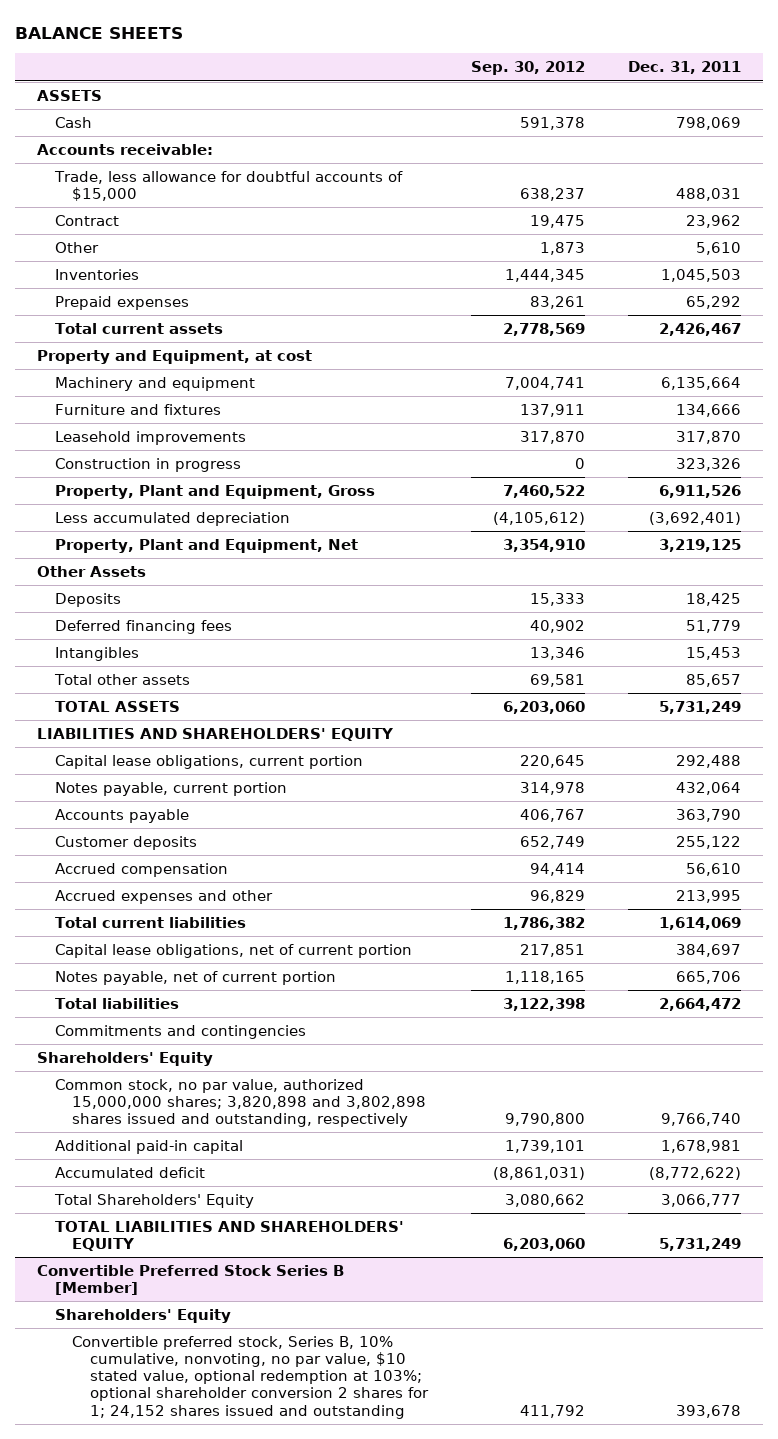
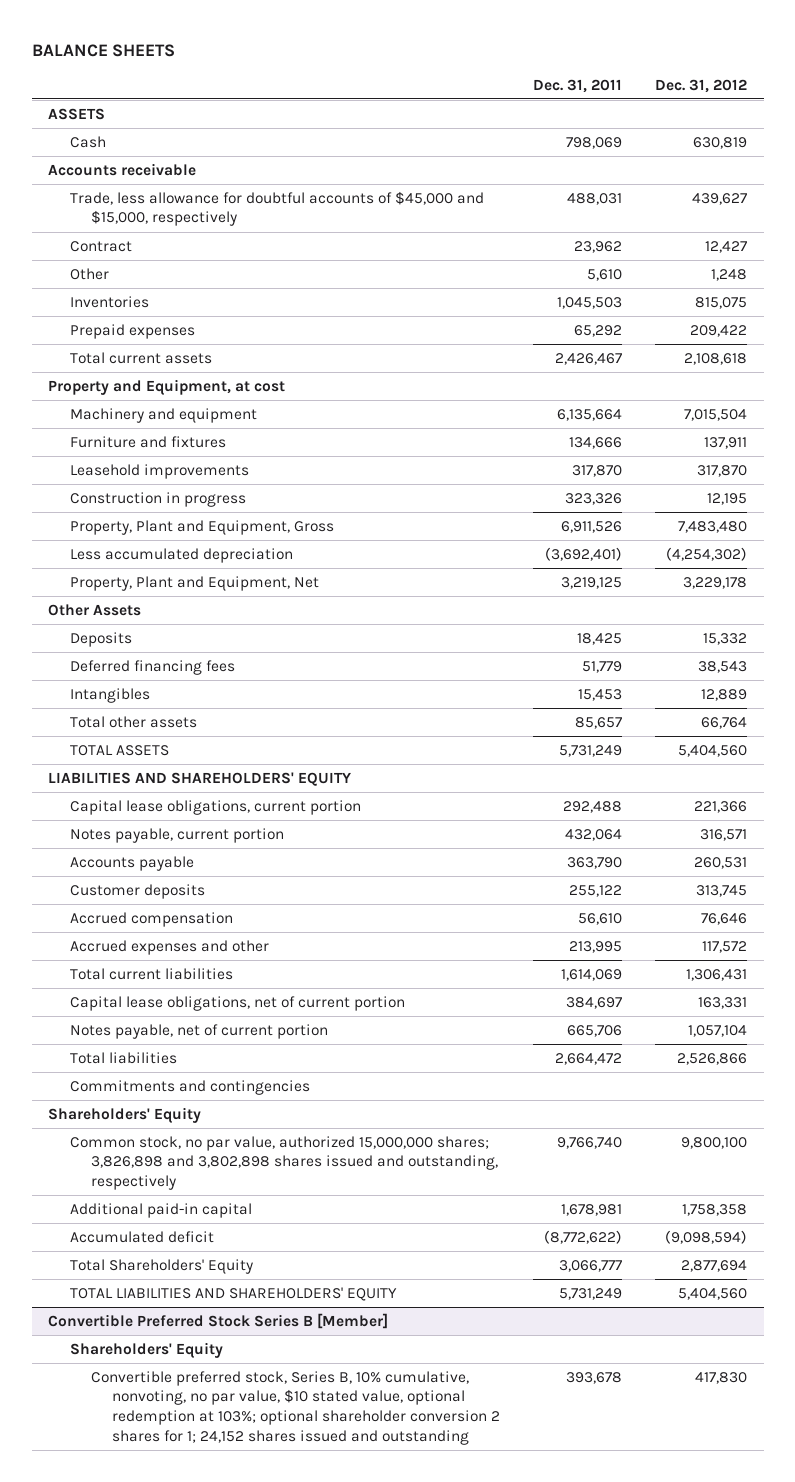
[471,61,586,76] Sep. 30, 2012 -> none
none -> [655,78,748,93] Dec. 31, 2012
[37,143,214,155] Accounts receivable: -> [48,162,197,176] Accounts receivable
[53,170,403,202] Trade, less allowance for doubtful accounts of $15,000 -> [69,190,484,227] Trade, less allowance for doubtful accounts of $45,000 and $15,000, respectively
[54,1078,427,1128] Common stock, no par value, authorized 15,000,000 shares; 3,820,898 and 3,802,898 shares issued and outstanding, respectively -> [69,1135,499,1191] Common stock, no par value, authorized 15,000,000 shares; 3,826,898 and 3,802,898 shares issued and outstanding, respectively

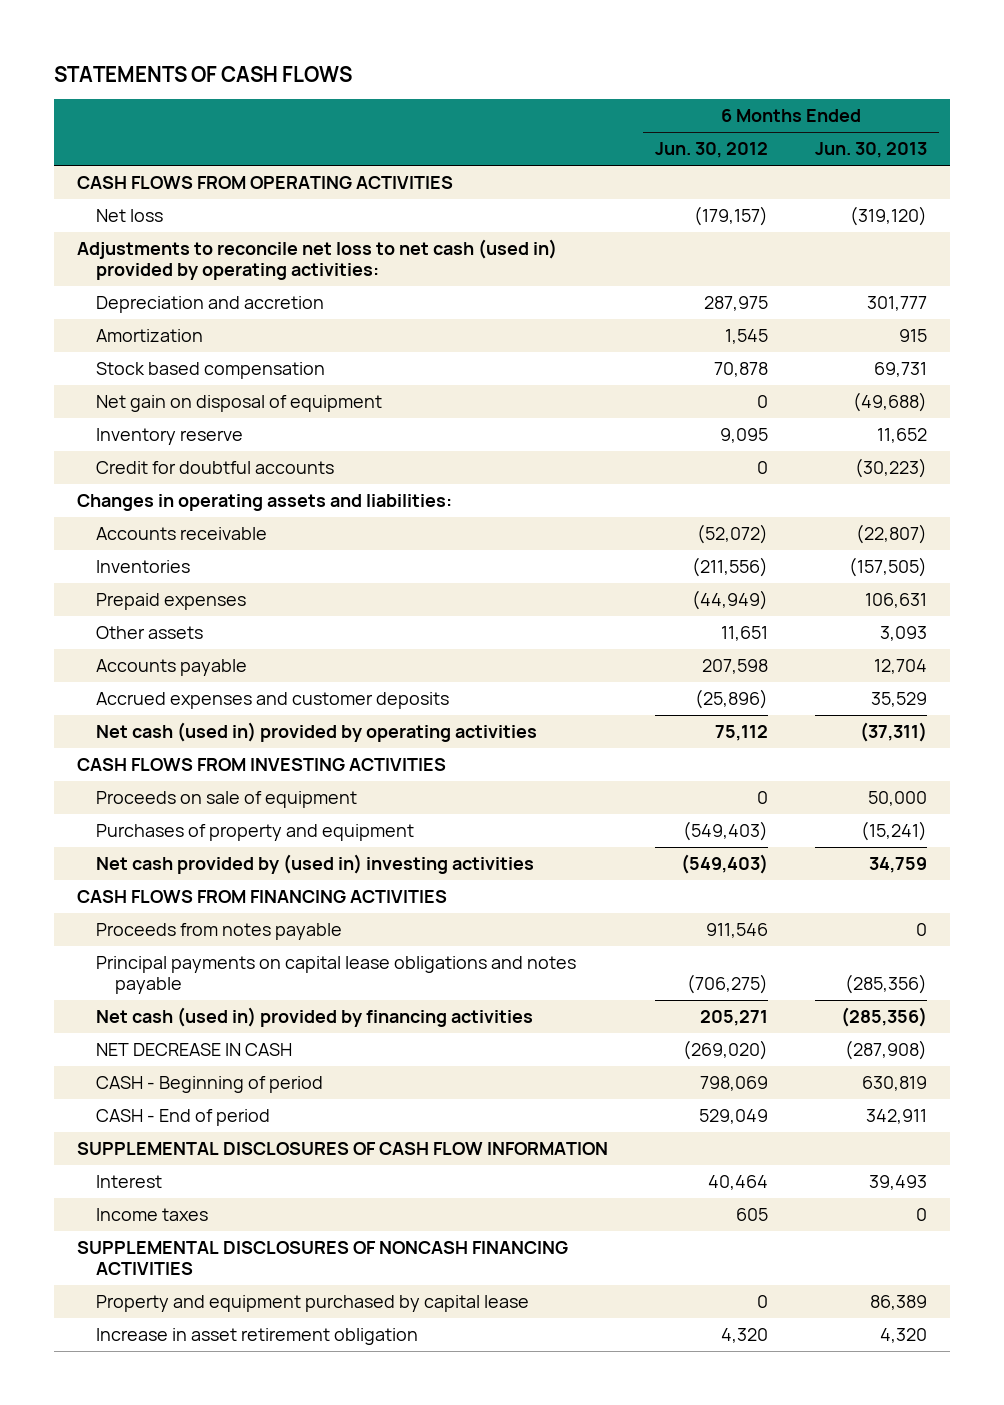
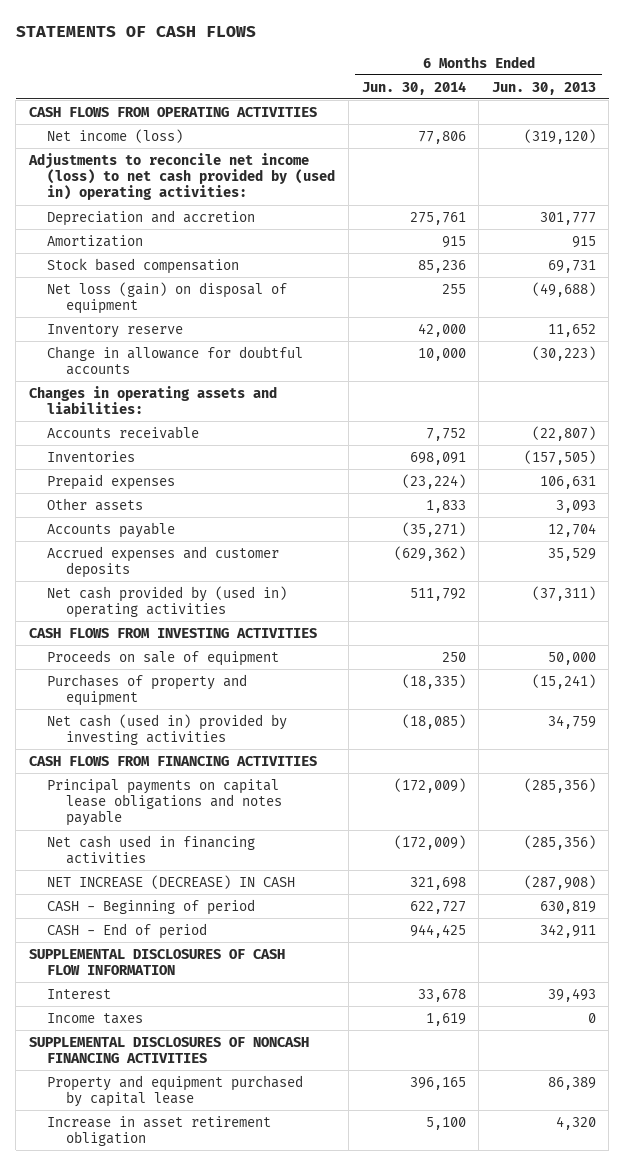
[655,142,769,159] Jun. 30, 2012 -> none
none -> [361,80,466,95] Jun. 30, 2014
[96,208,164,222] Net loss -> [47,128,184,143] Net income (loss)
[77,238,558,281] Adjustments to reconcile net loss to net cash (used in) provided by operating activities: -> [28,152,336,201] Adjustments to reconcile net income (loss) to net cash provided by (used in) operating activities:
[96,394,383,412] Net gain on disposal of equipment -> [47,281,288,315] Net loss (gain) on disposal of equipment
[96,460,335,474] Credit for doubtful accounts -> [47,345,304,376] Change in allowance for doubtful accounts
[96,721,538,742] Net cash (used in) provided by operating activities -> [47,585,288,619] Net cash provided by (used in) operating activities
[96,853,535,874] Net cash provided by (used in) investing activities -> [47,713,288,746] Net cash (used in) provided by investing activities
[96,922,343,940] Proceeds from notes payable -> none
[96,1006,534,1027] Net cash (used in) provided by financing activities -> [47,834,256,865] Net cash used in financing activities
[96,1042,293,1056] NET DECREASE IN CASH -> [47,874,296,889] NET INCREASE (DECREASE) IN CASH

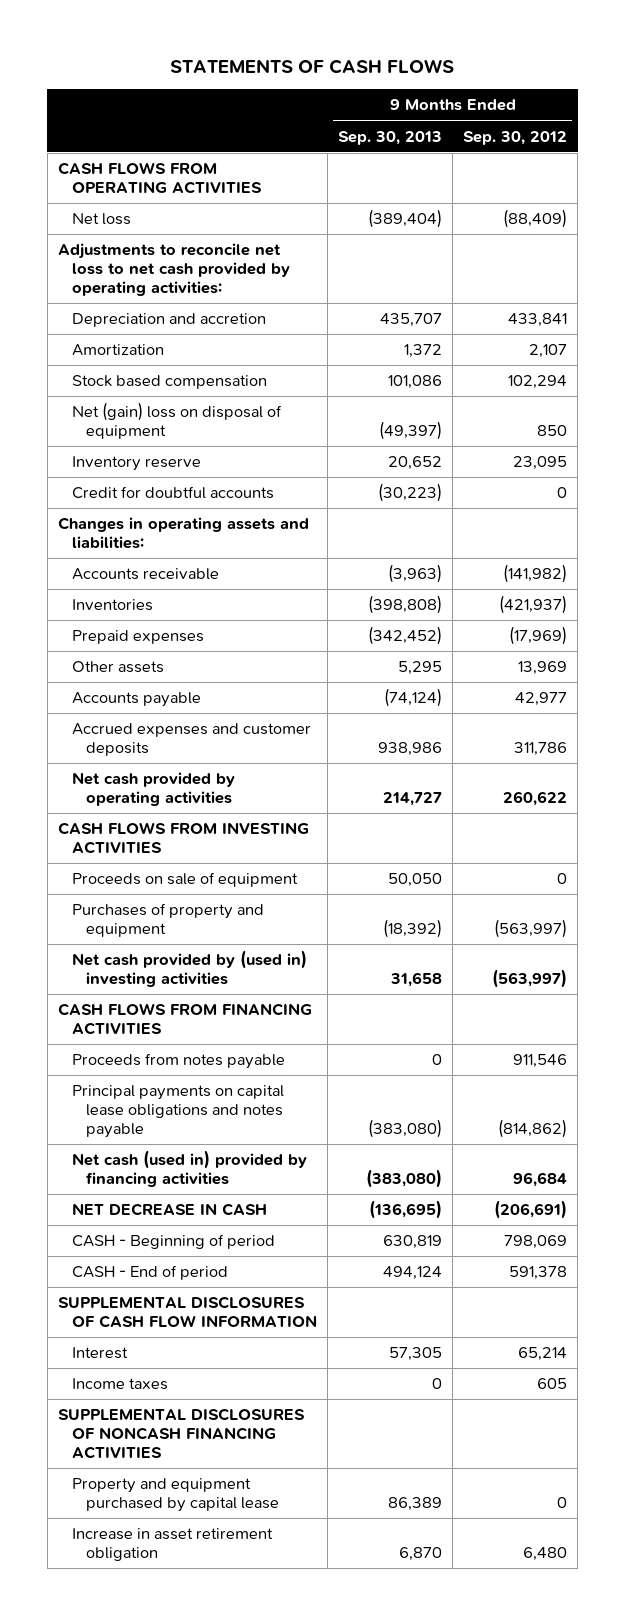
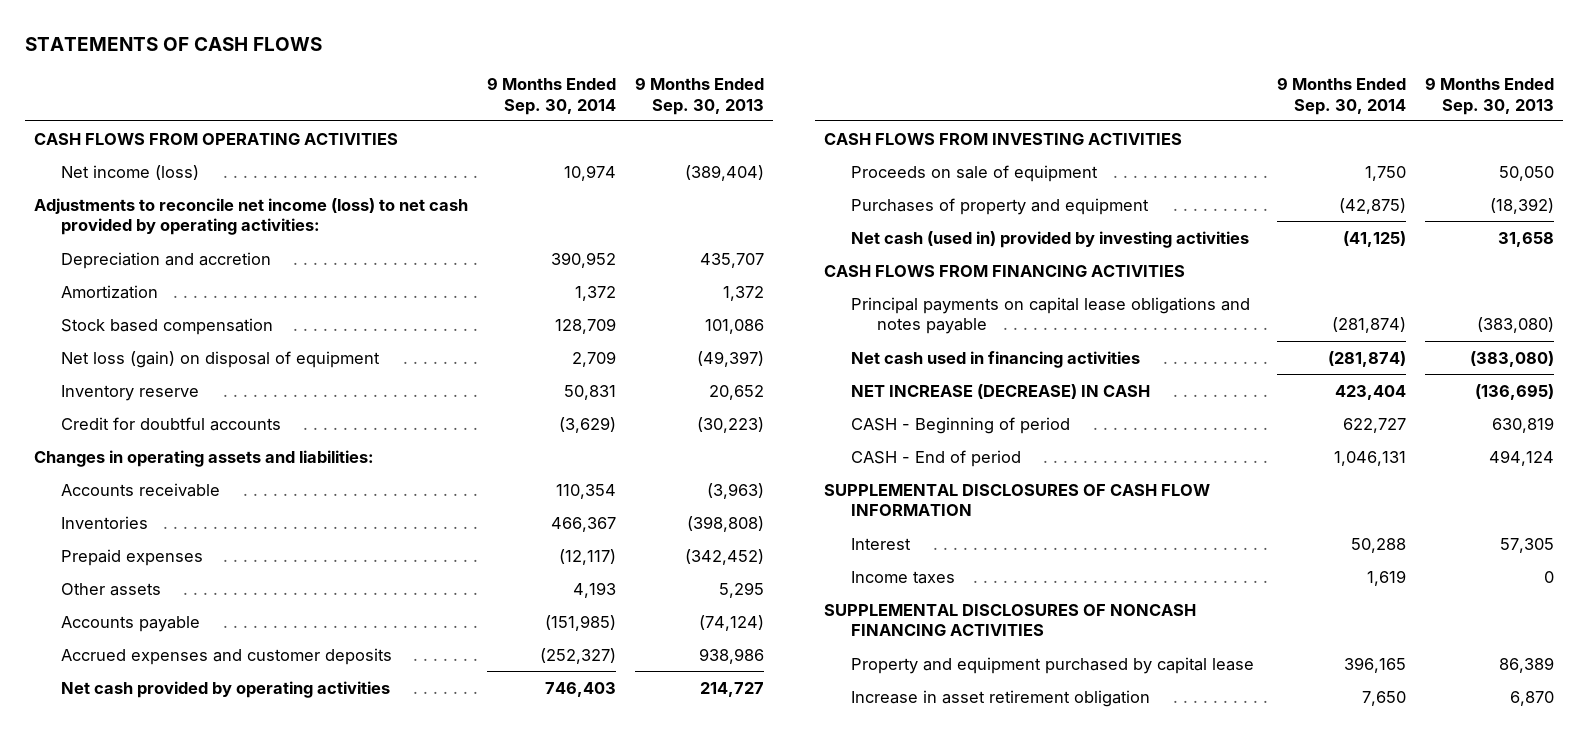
[463,130,568,145] Sep. 30, 2012 -> none
none -> [487,76,617,115] 9 Months Ended Sep. 30, 2014
[71,213,131,226] Net loss -> [60,164,199,180] Net income (loss)
[57,243,290,297] Adjustments to reconcile net loss to net cash provided by operating activities: -> [34,197,469,236] Adjustments to reconcile net income (loss) to net cash provided by operating activities:
[71,402,282,440] Net (gain) loss on disposal of equipment -> [60,350,380,368] Net loss (gain) on disposal of equipment
[71,950,307,988] Net cash provided by (used in) investing activities -> [850,230,1249,248] Net cash (used in) provided by investing activities
[71,1053,285,1070] Proceeds from notes payable -> none
[71,1150,307,1188] Net cash (used in) provided by financing activities -> [850,350,1140,368] Net cash used in financing activities
[71,1203,267,1217] NET DECREASE IN CASH -> [850,383,1150,399] NET INCREASE (DECREASE) IN CASH

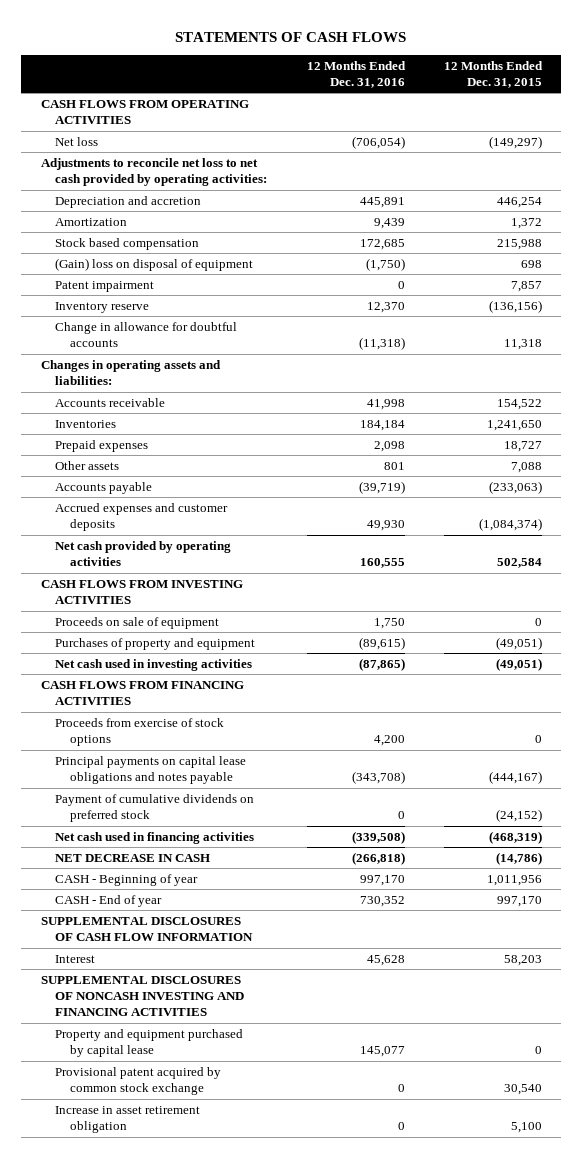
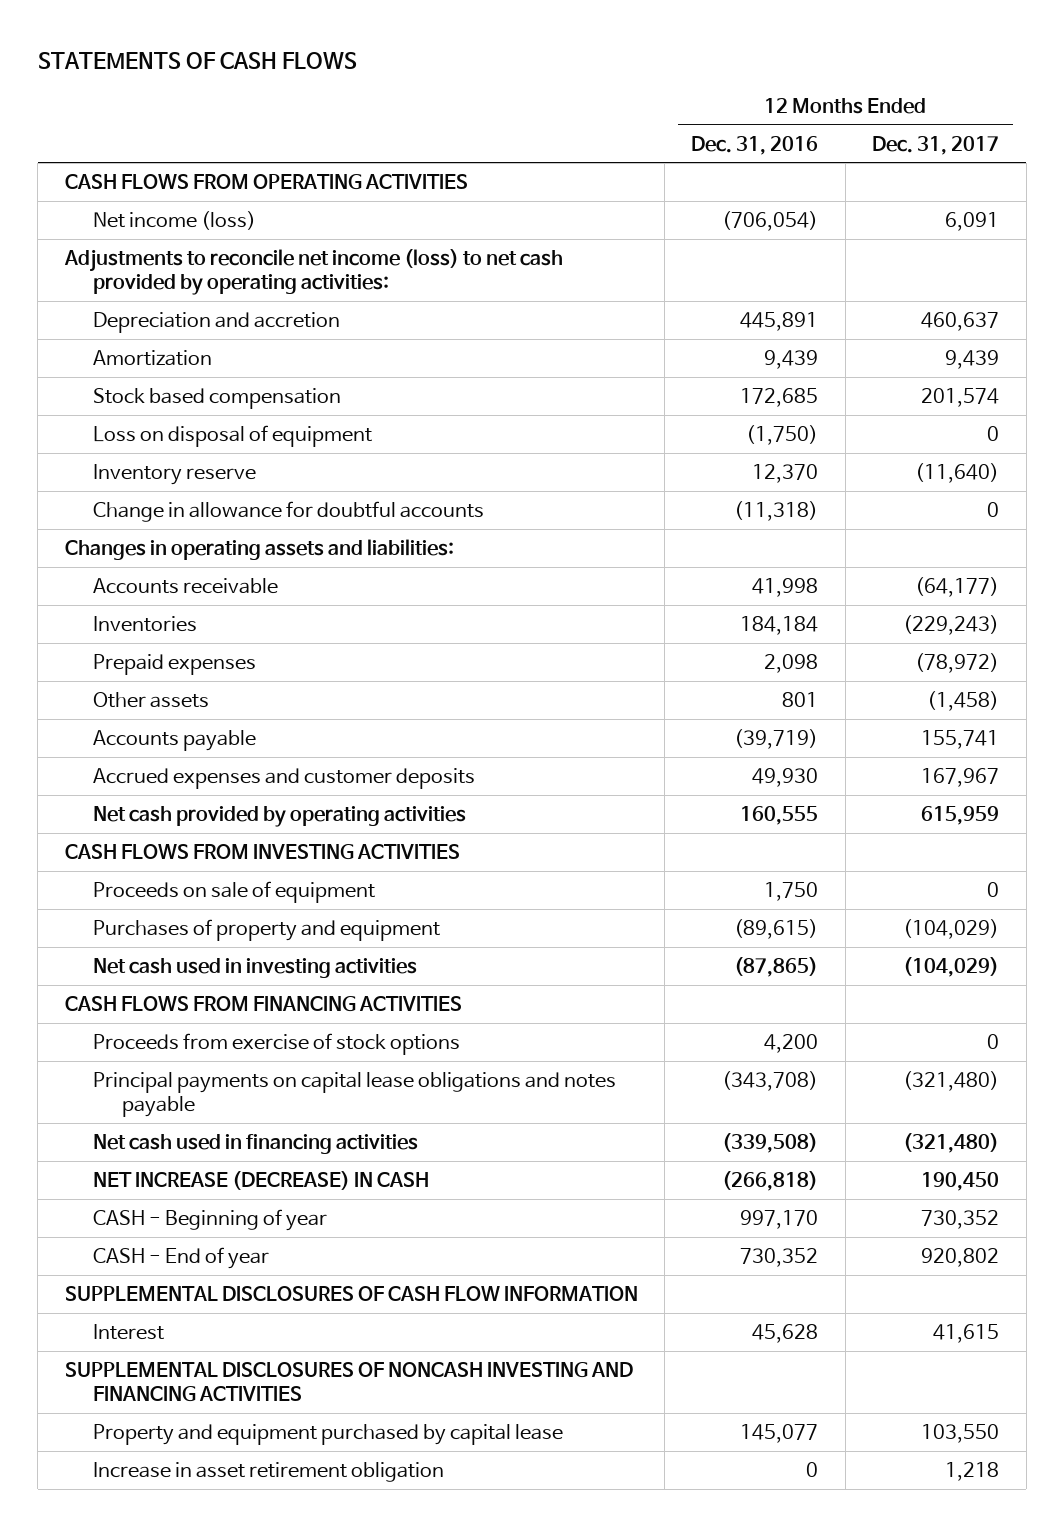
[443,60,543,88] 12 Months Ended Dec. 31, 2015 -> none
none -> [872,135,1000,155] Dec. 31, 2017
[55,136,99,146] Net loss -> [93,210,257,230] Net income (loss)
[40,157,268,187] Adjustments to reconcile net loss to net cash provided by operating activities: -> [63,248,563,295] Adjustments to reconcile net income (loss) to net cash provided by operating activities:
[55,280,155,292] Patent impairment -> none
[55,257,254,271] (Gain) loss on disposal of equipment -> [93,424,373,447] Loss on disposal of equipment
[55,793,255,823] Payment of cumulative dividends on preferred stock -> none
[55,853,211,862] NET DECREASE IN CASH -> [93,1170,430,1190] NET INCREASE (DECREASE) IN CASH
[55,1066,222,1096] Provisional patent acquired by common stock exchange -> none

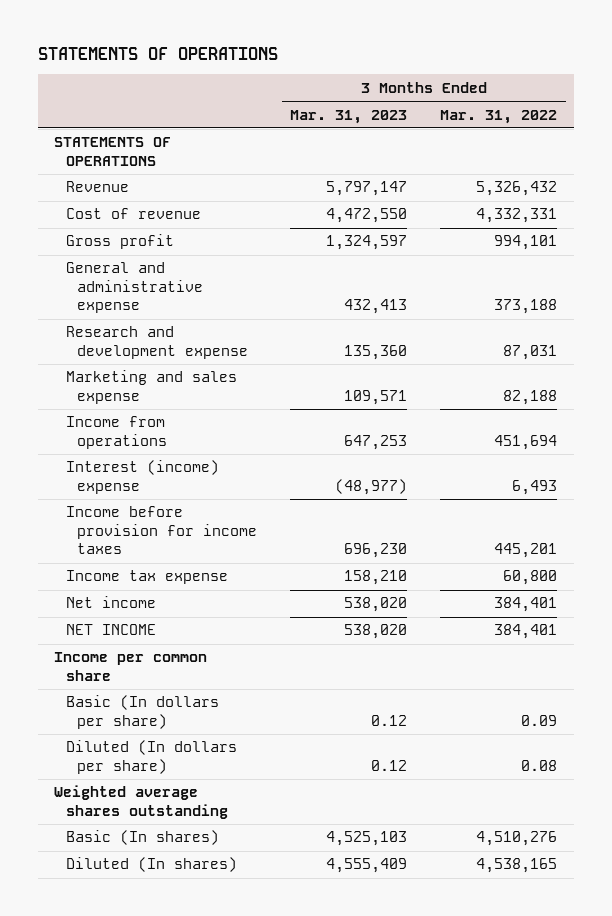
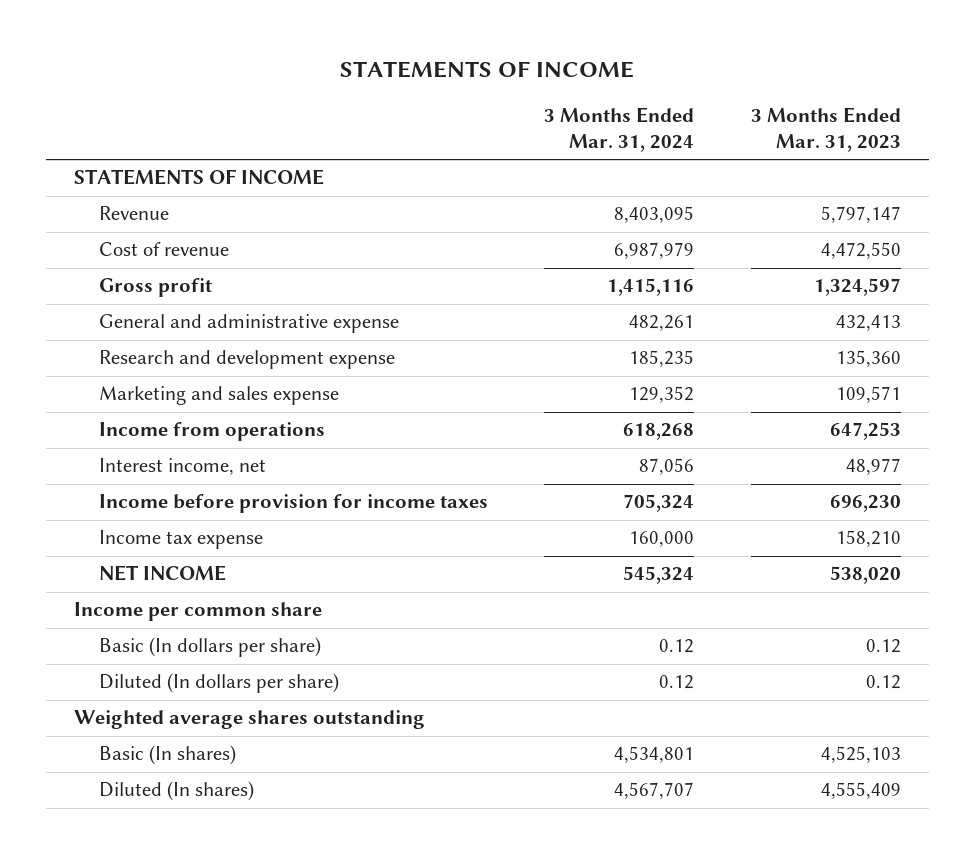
[37,46,278,60] STATEMENTS OF OPERATIONS -> [340,61,635,79] STATEMENTS OF INCOME
[440,109,558,124] Mar. 31, 2022 -> none
none -> [544,107,695,153] 3 Months Ended Mar. 31, 2024
[54,137,172,166] STATEMENTS OF OPERATIONS -> [73,169,324,186] STATEMENTS OF INCOME
[65,460,219,494] Interest (income) expense -> [99,458,267,476] Interest income, net
[335,478,408,495] (48,977) -> [845,458,901,476] 48,977
[65,596,156,609] Net income -> none

